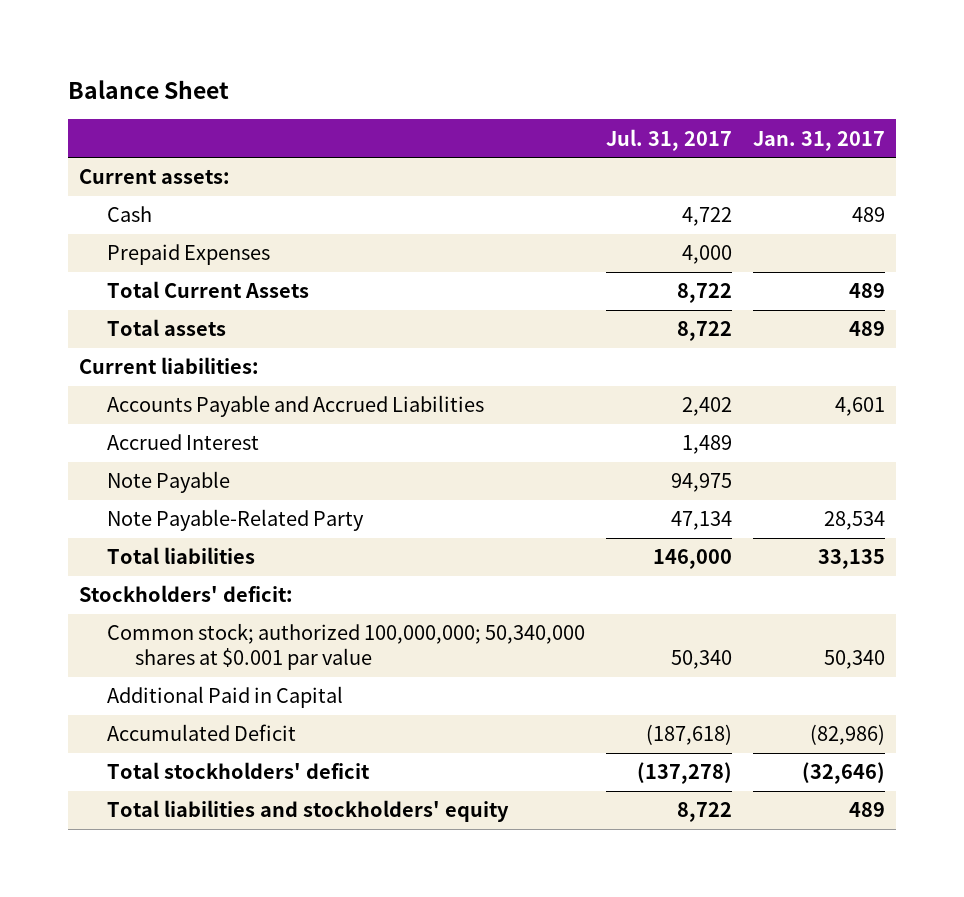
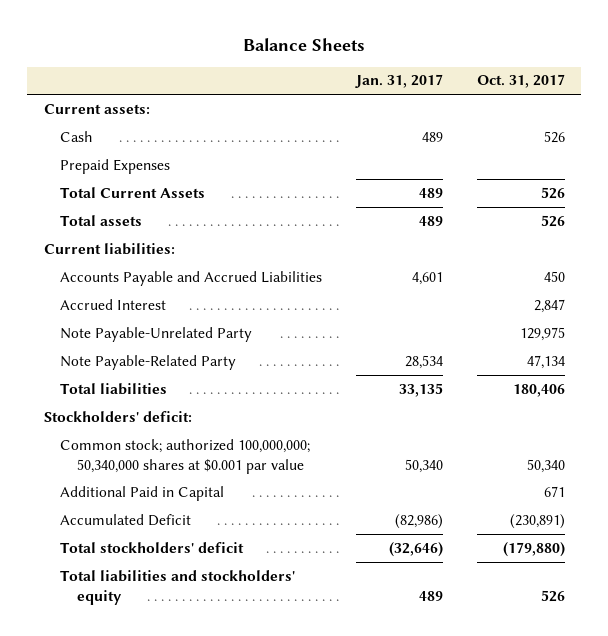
[68,80,230,100] Balance Sheet -> [243,37,366,51] Balance Sheets
[606,128,733,151] Jul. 31, 2017 -> none
none -> [476,74,565,89] Oct. 31, 2017
[106,471,230,494] Note Payable -> [60,326,253,342] Note Payable-Unrelated Party

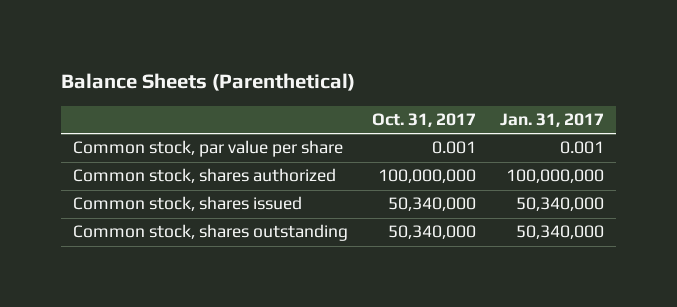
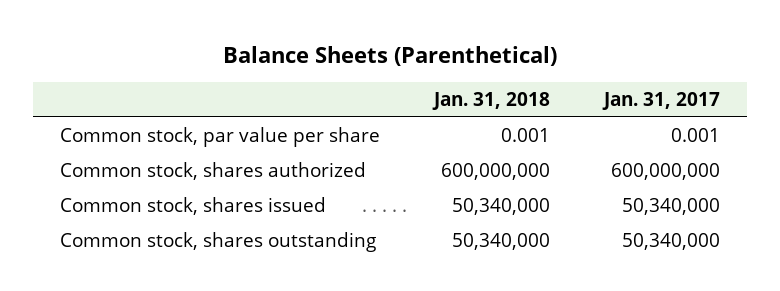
[372,113,477,128] Oct. 31, 2017 -> none
none -> [431,92,550,111] Jan. 31, 2018
[506,169,605,184] 100,000,000 -> [610,163,720,181] 600,000,000

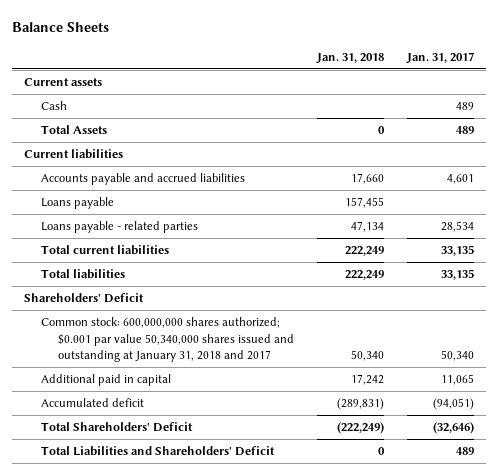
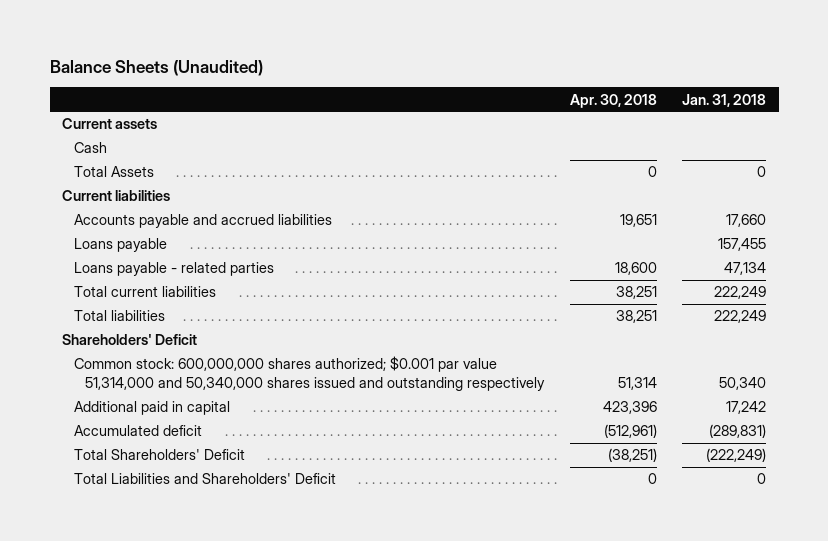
[12,22,110,33] Balance Sheets -> [49,59,263,76] Balance Sheets (Unaudited)
[406,51,475,64] Jan. 31, 2017 -> none
none -> [569,93,657,108] Apr. 30, 2018
[41,317,295,363] Common stock: 600,000,000 shares authorized; $0.001 par value 50,340,000 shares issued and outstanding at January 31, 2018 and 2017 -> [73,356,546,392] Common stock: 600,000,000 shares authorized; $0.001 par value 51,314,000 and 50,340,000 shares issued and outstanding respectively

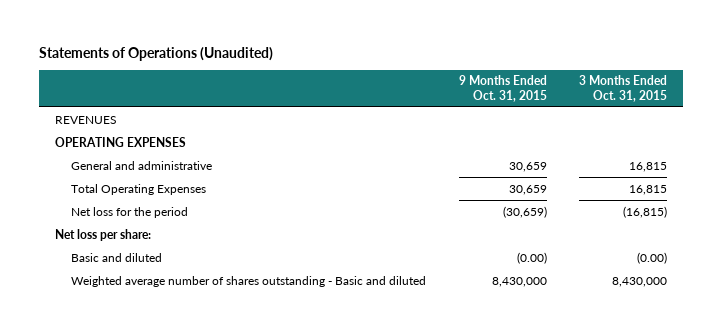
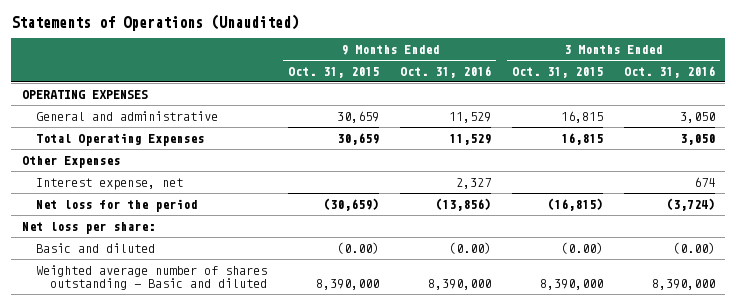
none -> [400,65,492,78] Oct. 31, 2016
none -> [623,65,715,78] Oct. 31, 2016
[55,115,118,124] REVENUES -> none
none -> [21,155,120,168] Other Expenses
none -> [35,177,183,190] Interest expense, net
[491,276,547,287] 8,430,000 -> [316,279,380,291] 8,390,000
[611,276,667,287] 8,430,000 -> [539,279,603,291] 8,390,000

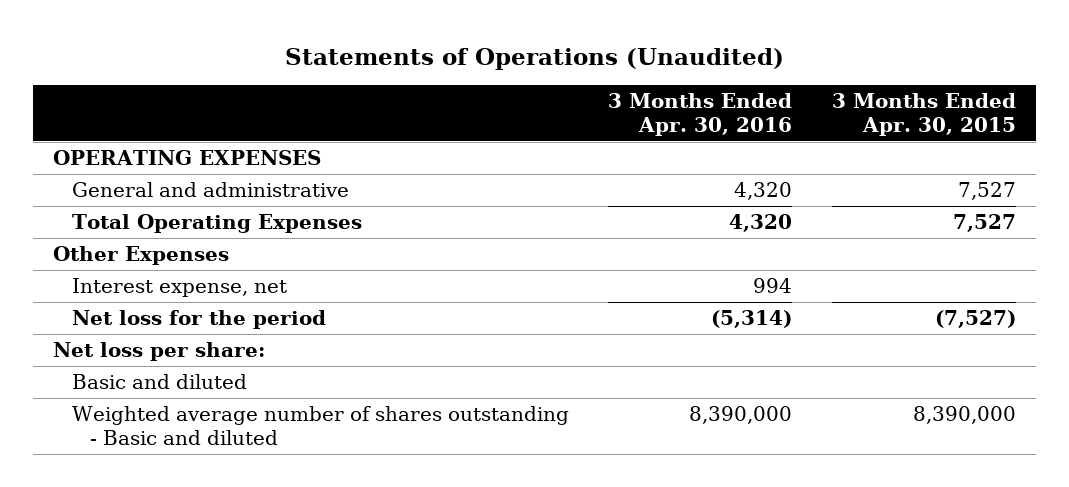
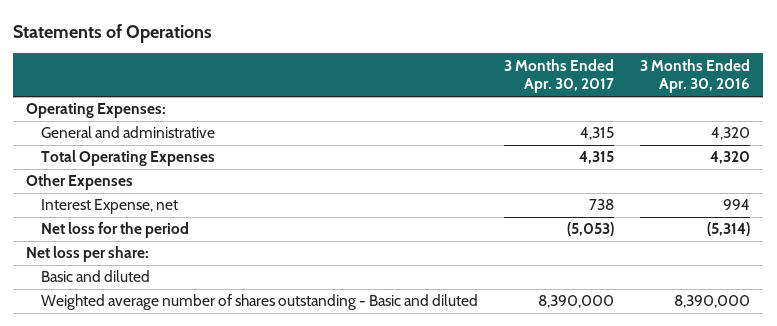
[284,47,784,70] Statements of Operations (Unaudited) -> [13,23,213,43] Statements of Operations
[832,93,1017,137] 3 Months Ended Apr. 30, 2015 -> none
none -> [504,58,615,94] 3 Months Ended Apr. 30, 2017
[53,150,322,166] OPERATING EXPENSES -> [26,103,167,119] Operating Expenses:
[71,278,287,298] Interest expense, net -> [41,199,179,215] Interest Expense, net

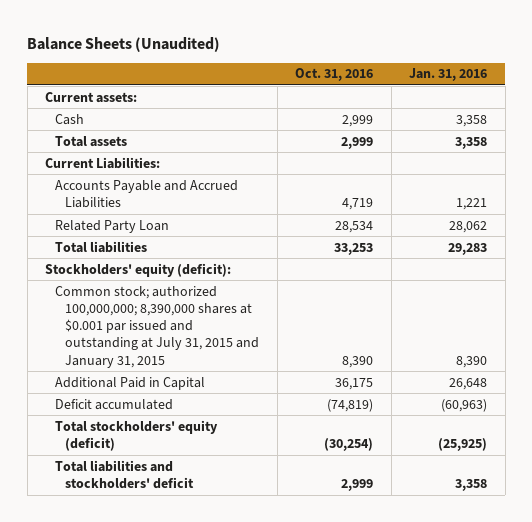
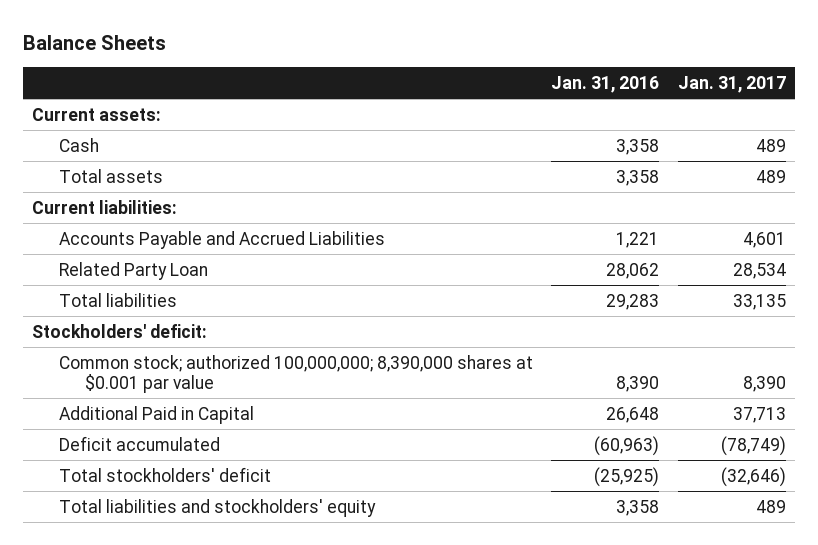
[27,36,221,52] Balance Sheets (Unaudited) -> [22,34,166,50] Balance Sheets
[295,68,374,82] Oct. 31, 2016 -> none
none -> [677,75,786,93] Jan. 31, 2017
[45,156,161,169] Current Liabilities: -> [31,199,177,214] Current liabilities:
[45,262,232,277] Stockholders' equity (deficit): -> [31,323,207,338] Stockholders' deficit:
[55,285,260,368] Common stock; authorized 100,000,000; 8,390,000 shares at $0.001 par issued and outstanding at July 31, 2015 and January 31, 2015 -> [58,354,533,393] Common stock; authorized 100,000,000; 8,390,000 shares at $0.001 par value
[55,419,219,451] Total stockholders' equity (deficit) -> [58,466,271,482] Total stockholders' deficit
[55,459,195,489] Total liabilities and stockholders' deficit -> [58,498,376,517] Total liabilities and stockholders' equity

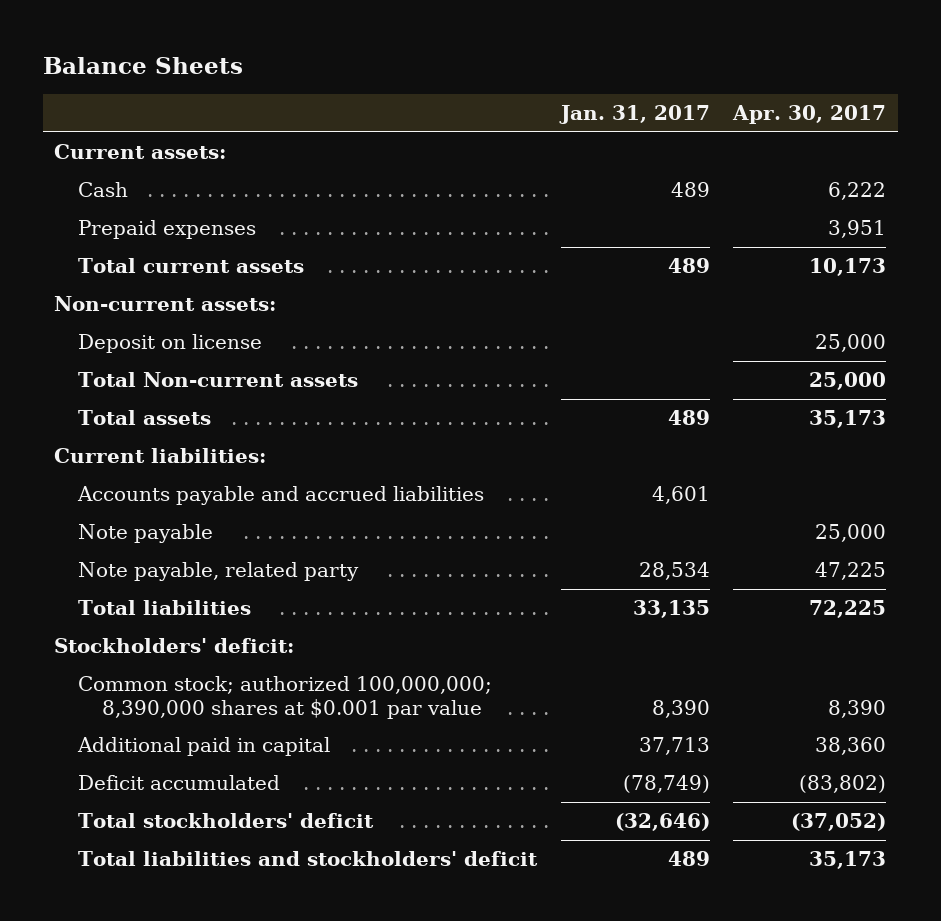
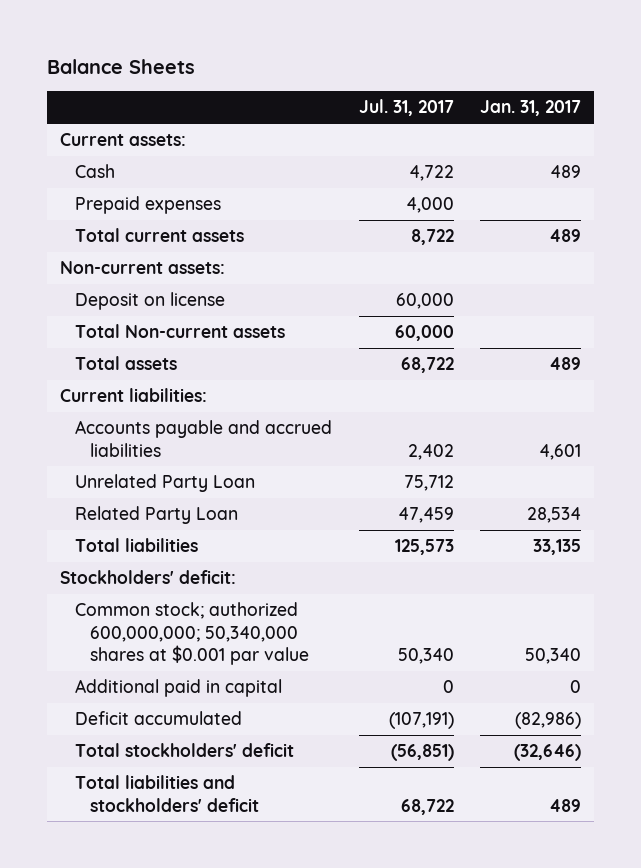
[732,104,887,124] Apr. 30, 2017 -> none
none -> [358,99,454,117] Jul. 31, 2017
[78,524,214,544] Note payable -> [75,474,256,493] Unrelated Party Loan
[78,562,360,582] Note payable, related party -> [75,506,239,525] Related Party Loan
[78,676,493,719] Common stock; authorized 100,000,000; 8,390,000 shares at $0.001 par value -> [75,602,310,666] Common stock; authorized 600,000,000; 50,340,000 shares at $0.001 par value
[651,699,710,718] 8,390 -> [524,648,581,665] 50,340
[638,737,710,756] 37,713 -> [569,680,581,694] 0
[622,775,710,794] (78,749) -> [514,712,581,730] (82,986)

